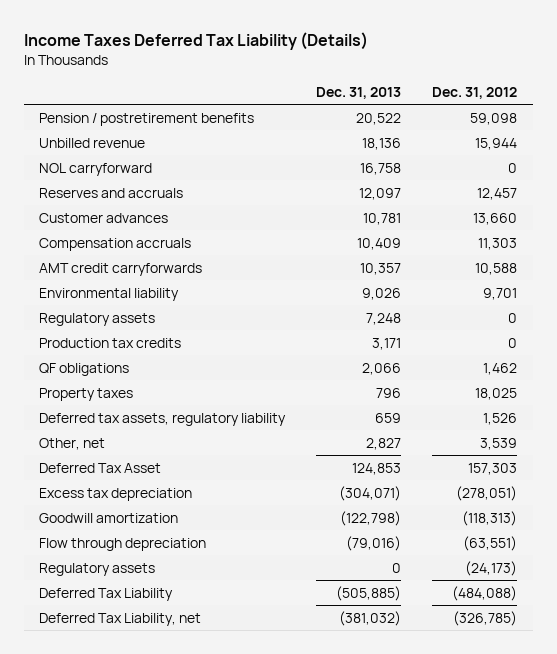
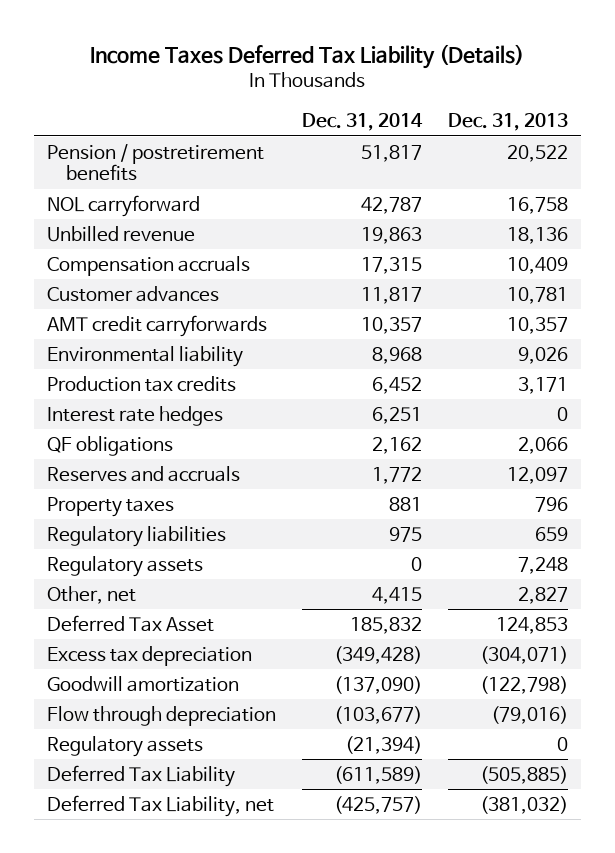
[432,86,518,99] Dec. 31, 2012 -> none
none -> [301,113,423,132] Dec. 31, 2014
[39,137,146,148] Unbilled revenue -> [46,225,195,242] Unbilled revenue
[39,212,169,223] Customer advances -> [46,285,219,302] Customer advances
none -> [46,405,223,426] Interest rate hedges
[39,187,184,198] Reserves and accruals -> [46,465,240,482] Reserves and accruals
[39,412,287,426] Deferred tax assets, regulatory liability -> [46,525,226,547] Regulatory liabilities
[39,312,156,326] Regulatory assets -> [46,555,203,577] Regulatory assets

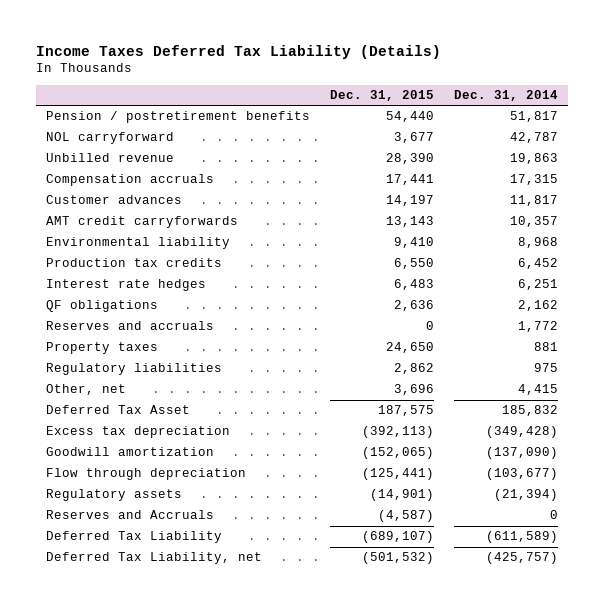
[447,113,568,132] Dec. 31, 2013 -> none
none -> [329,90,434,102] Dec. 31, 2015
[46,555,203,577] Regulatory assets -> none
none -> [46,510,215,520] Reserves and Accruals

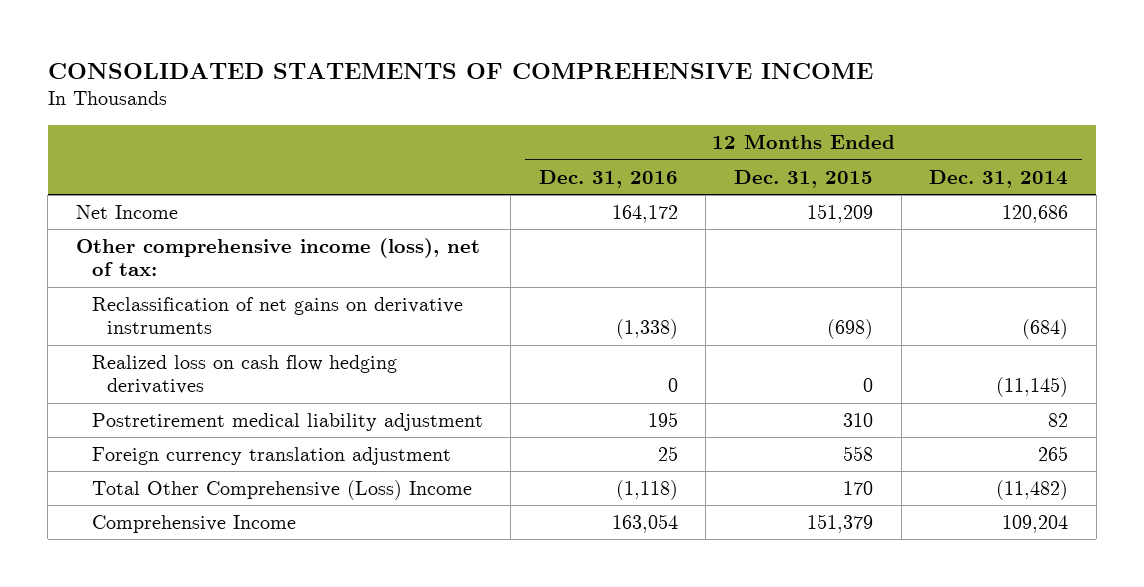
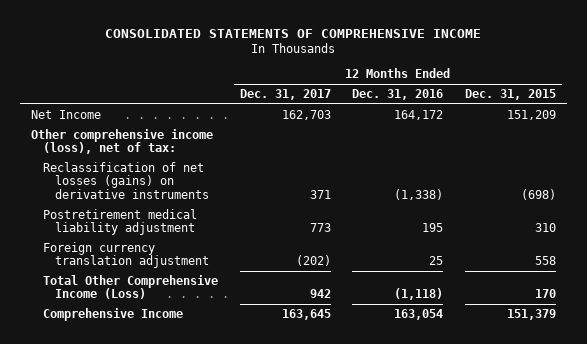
[929,169,1069,188] Dec. 31, 2014 -> none
none -> [239,89,331,101] Dec. 31, 2017
[91,355,397,395] Realized loss on cash flow hedging derivatives -> none
[91,297,463,335] Reclassification of net gains on derivative instruments -> [42,162,209,199] Reclassification of net losses (gains) on derivative instruments
[91,480,472,501] Total Other Comprehensive (Loss) Income -> [42,275,218,300] Total Other Comprehensive Income (Loss)

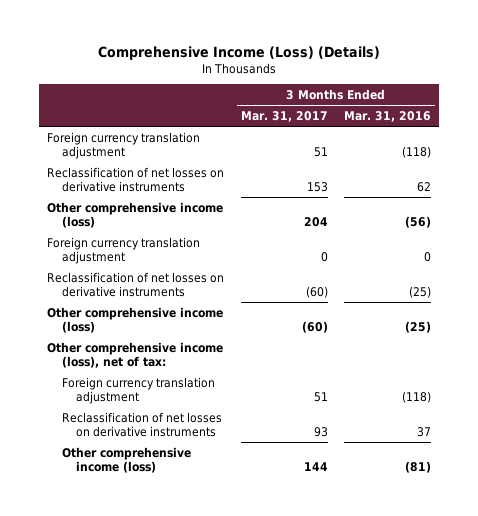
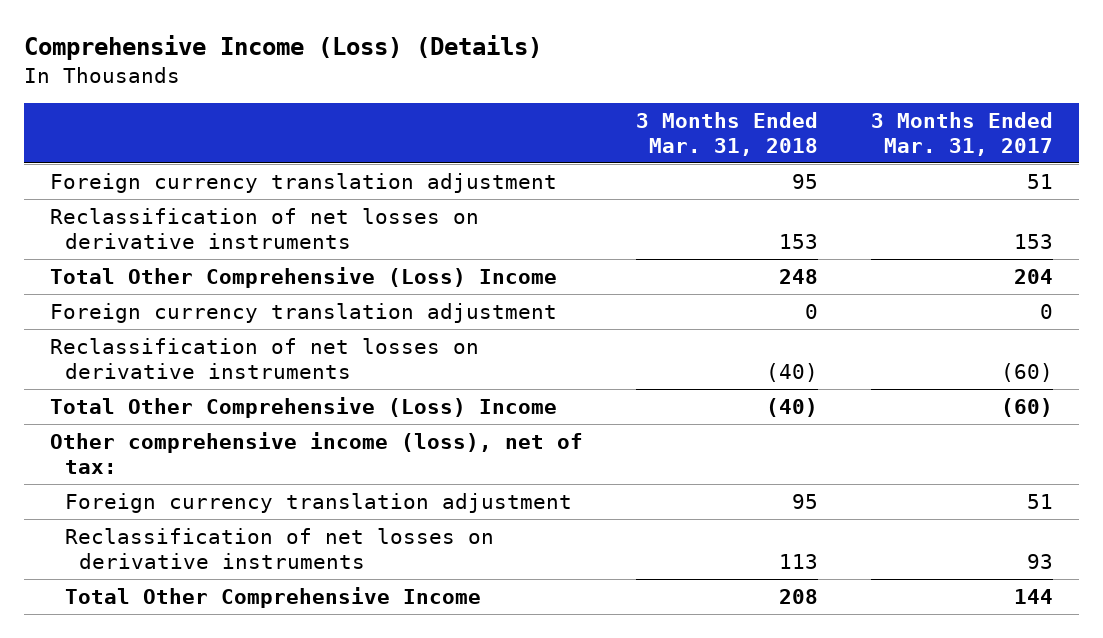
[344,111,432,123] Mar. 31, 2016 -> none
none -> [635,111,818,156] 3 Months Ended Mar. 31, 2018
[47,201,224,229] Other comprehensive income (loss) -> [50,266,558,288] Total Other Comprehensive (Loss) Income
[47,306,224,334] Other comprehensive income (loss) -> [50,396,558,418] Total Other Comprehensive (Loss) Income
[61,446,191,474] Other comprehensive income (loss) -> [64,586,481,608] Total Other Comprehensive Income

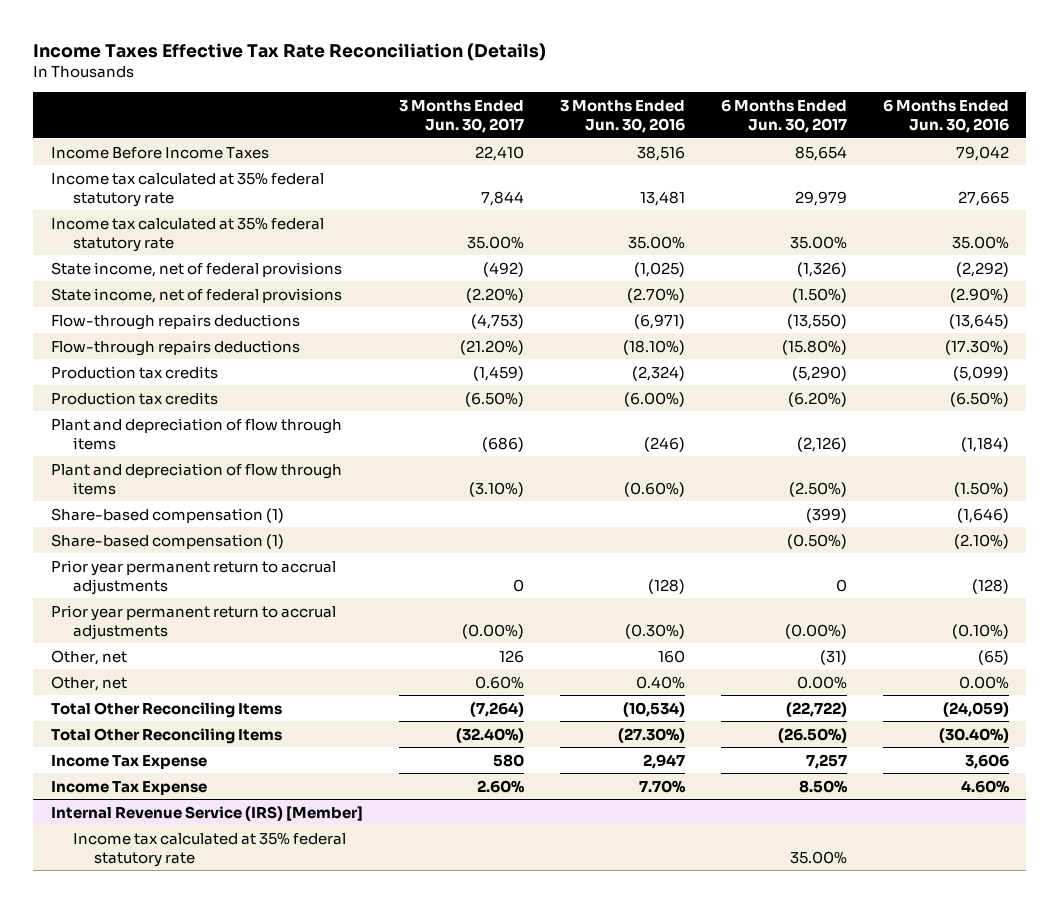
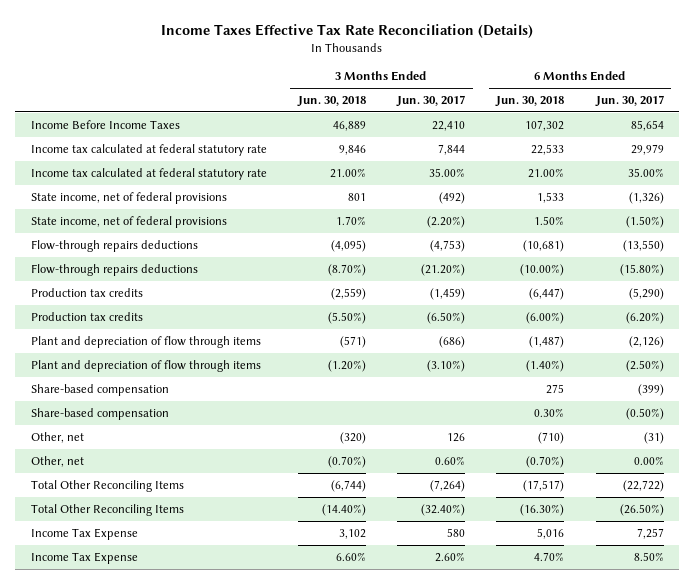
[559,99,685,134] 3 Months Ended Jun. 30, 2016 -> none
[882,98,1009,134] 6 Months Ended Jun. 30, 2016 -> none
none -> [296,96,366,108] Jun. 30, 2018
none -> [495,96,565,108] Jun. 30, 2018
[51,171,325,207] Income tax calculated at 35% federal statutory rate -> [30,143,267,156] Income tax calculated at federal statutory rate
[51,216,325,252] Income tax calculated at 35% federal statutory rate -> [30,167,267,180] Income tax calculated at federal statutory rate
[51,559,337,595] Prior year permanent return to accrual adjustments -> none
[51,604,337,640] Prior year permanent return to accrual adjustments -> none
[51,507,285,523] Share-based compensation (1) -> [30,383,169,396] Share-based compensation
[51,533,285,549] Share-based compensation (1) -> [30,407,169,420] Share-based compensation
[51,805,364,821] Internal Revenue Service (IRS) [Member] -> none
[72,831,346,867] Income tax calculated at 35% federal statutory rate -> none

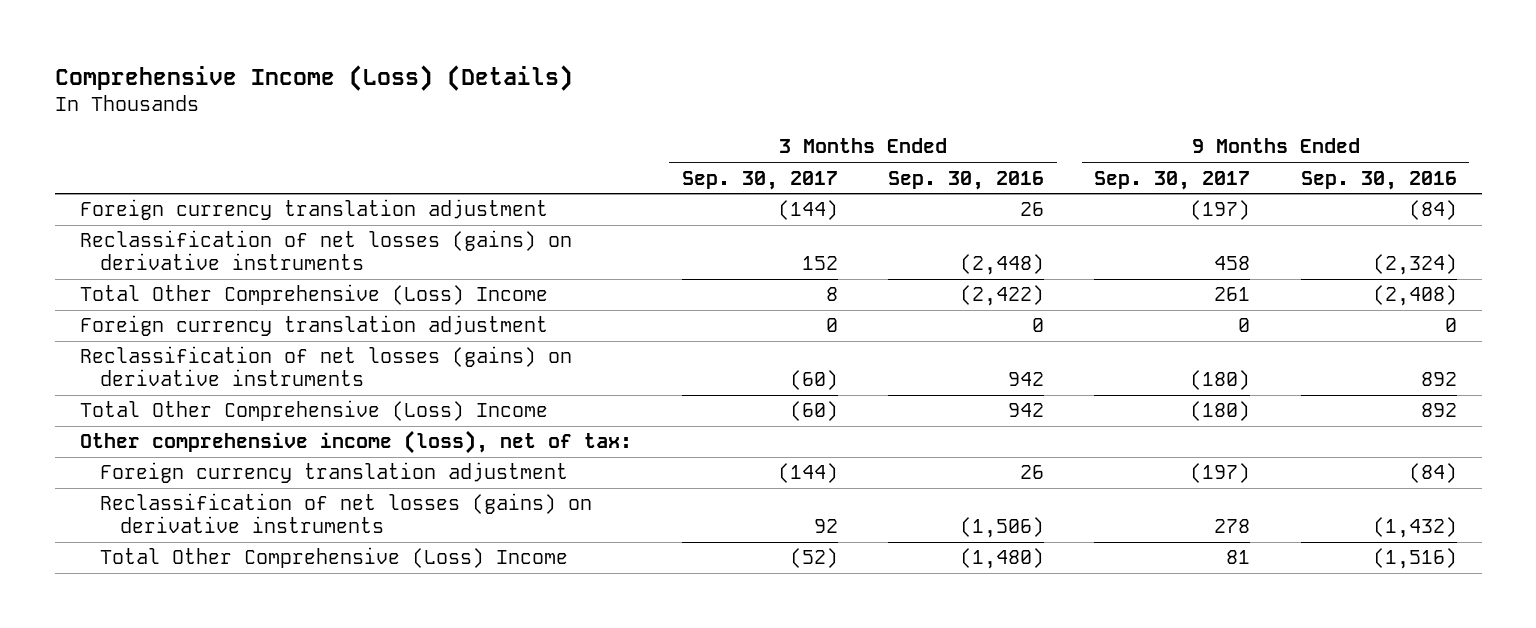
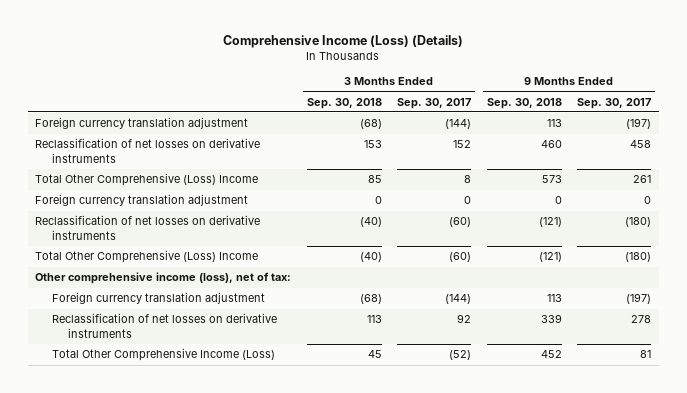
[888,170,1045,190] Sep. 30, 2016 -> none
[1300,170,1457,190] Sep. 30, 2016 -> none
none -> [306,97,382,109] Sep. 30, 2018
none -> [486,97,562,109] Sep. 30, 2018
[79,230,572,271] Reclassification of net losses (gains) on derivative instruments -> [35,138,261,163] Reclassification of net losses on derivative instruments
[79,346,572,387] Reclassification of net losses (gains) on derivative instruments -> [35,215,261,240] Reclassification of net losses on derivative instruments
[99,493,592,534] Reclassification of net losses (gains) on derivative instruments -> [51,313,277,338] Reclassification of net losses on derivative instruments
[99,547,568,569] Total Other Comprehensive (Loss) Income -> [51,348,275,362] Total Other Comprehensive Income (Loss)

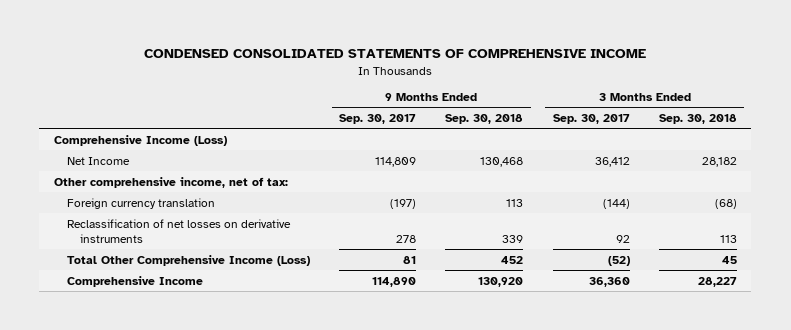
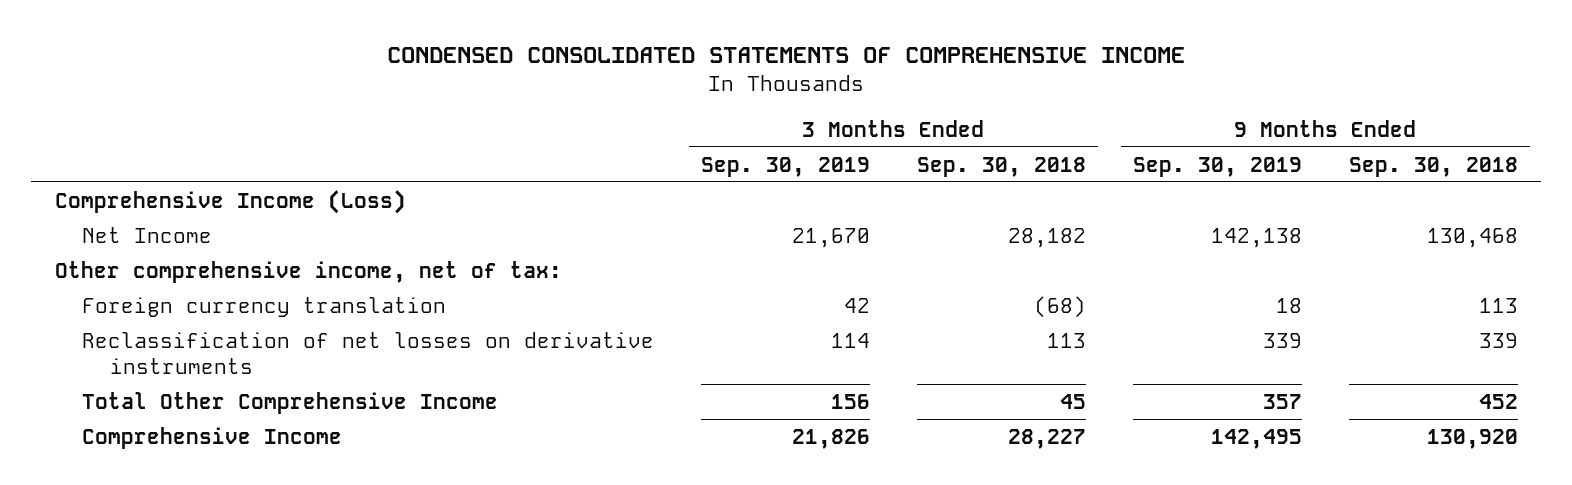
[339,114,417,125] Sep. 30, 2017 -> none
[552,114,630,125] Sep. 30, 2017 -> none
none -> [701,156,871,177] Sep. 30, 2019
none -> [1132,156,1302,177] Sep. 30, 2019
[66,254,310,266] Total Other Comprehensive Income (Loss) -> [82,391,499,414] Total Other Comprehensive Income

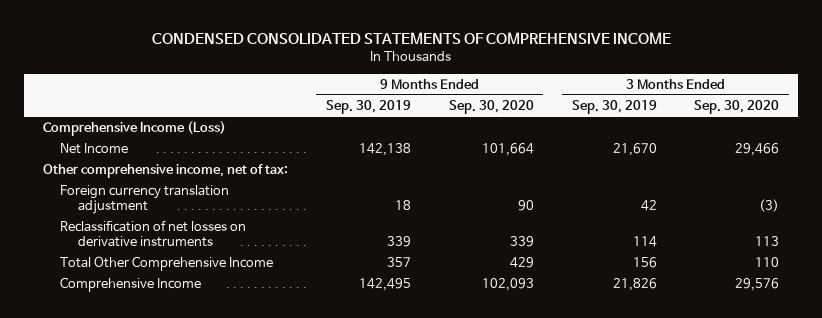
[916,156,1086,177] Sep. 30, 2018 -> none
[1348,156,1518,177] Sep. 30, 2018 -> none
none -> [448,100,534,115] Sep. 30, 2020
none -> [694,100,780,115] Sep. 30, 2020
[82,296,447,317] Foreign currency translation -> [60,185,230,215] Foreign currency translation adjustment

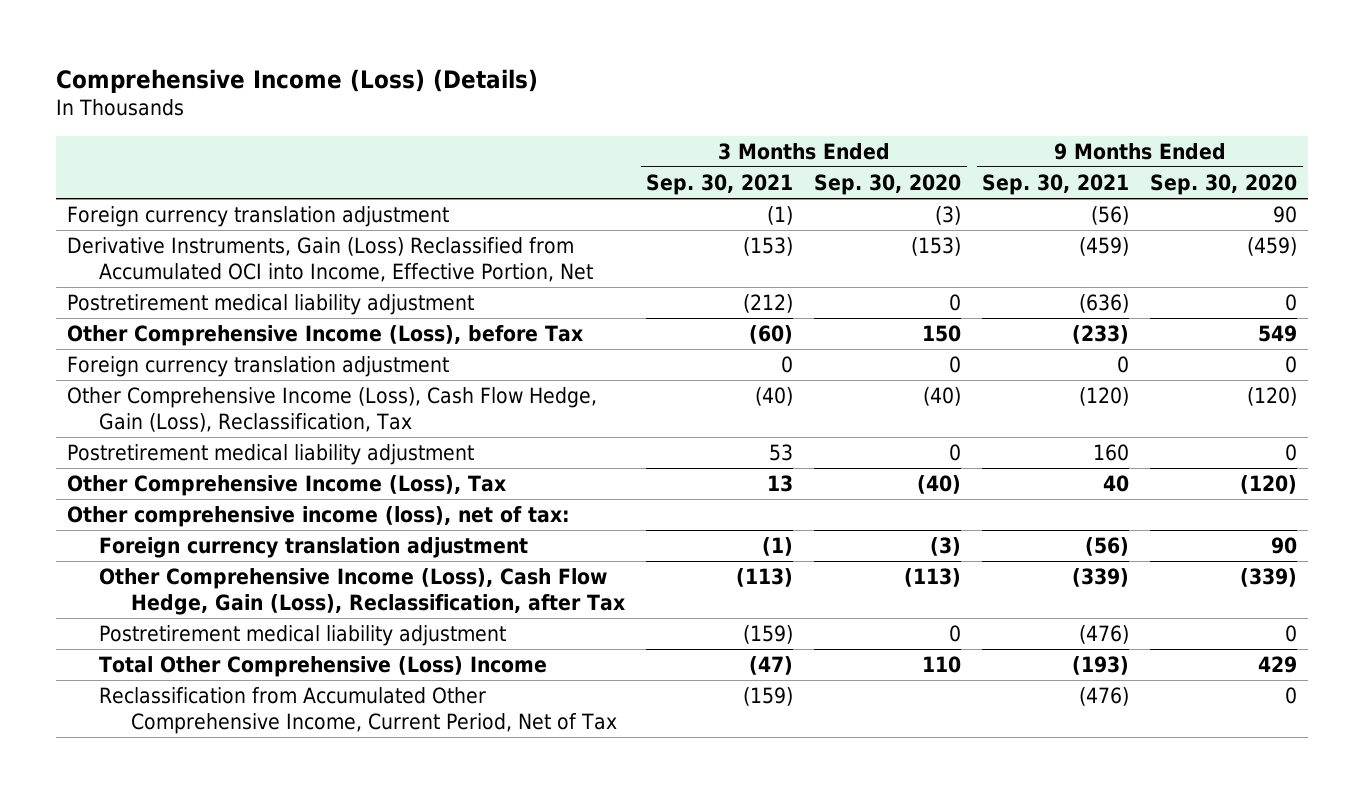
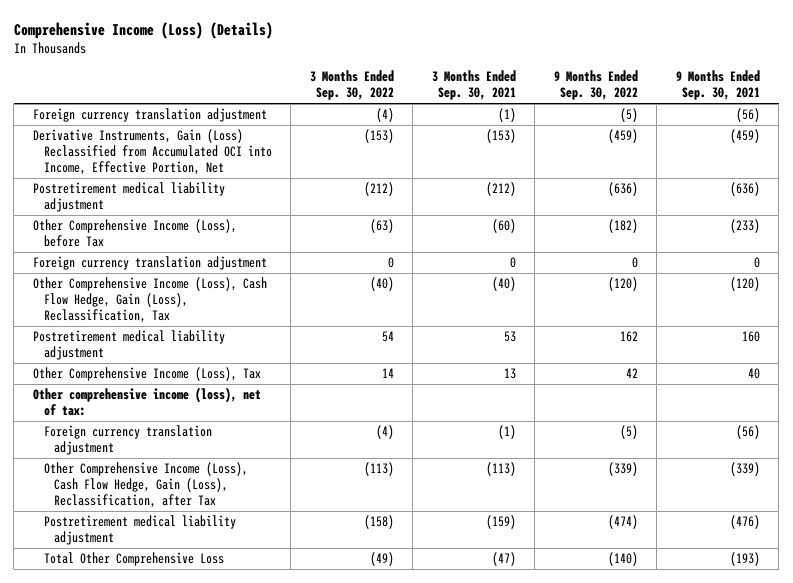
[814,174,962,196] Sep. 30, 2020 -> none
[1150,174,1298,196] Sep. 30, 2020 -> none
none -> [309,70,394,101] 3 Months Ended Sep. 30, 2022
none -> [553,70,638,101] 9 Months Ended Sep. 30, 2022
[99,687,618,734] Reclassification from Accumulated Other Comprehensive Income, Current Period, Net of Tax -> none
[99,656,548,678] Total Other Comprehensive (Loss) Income -> [43,552,224,567] Total Other Comprehensive Loss

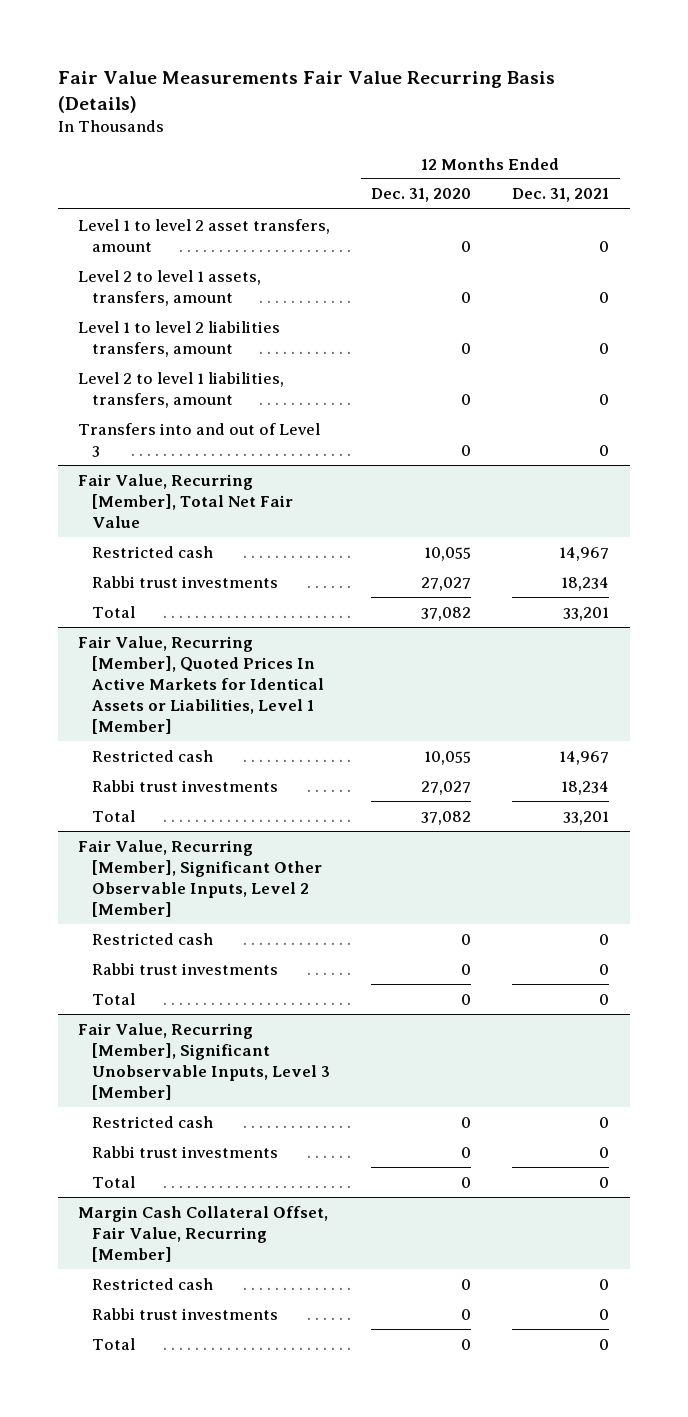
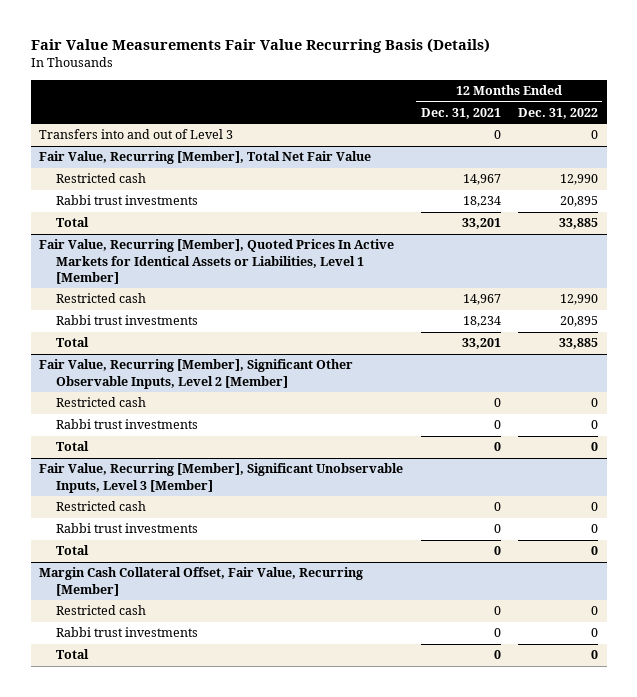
[371,188,472,203] Dec. 31, 2020 -> none
none -> [518,107,599,119] Dec. 31, 2022
[78,218,331,252] Level 1 to level 2 asset transfers, amount -> none
[78,269,262,306] Level 2 to level 1 assets, transfers, amount -> none
[78,320,281,357] Level 1 to level 2 liabilities transfers, amount -> none
[78,371,285,408] Level 2 to level 1 liabilities, transfers, amount -> none

